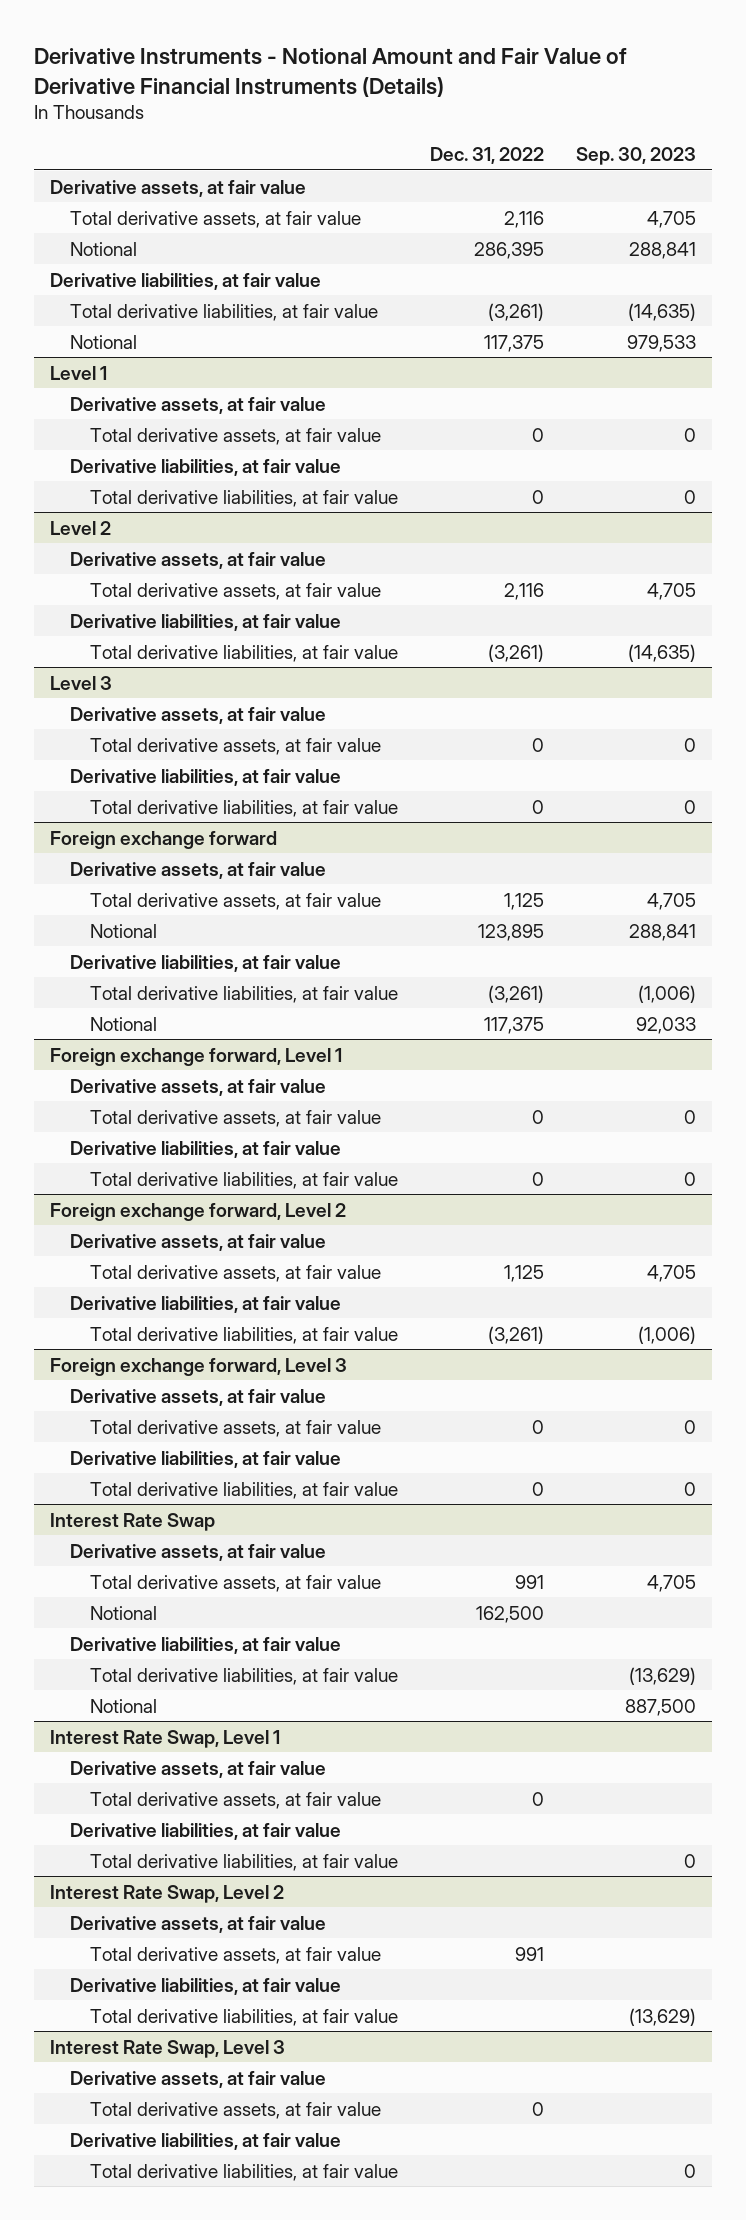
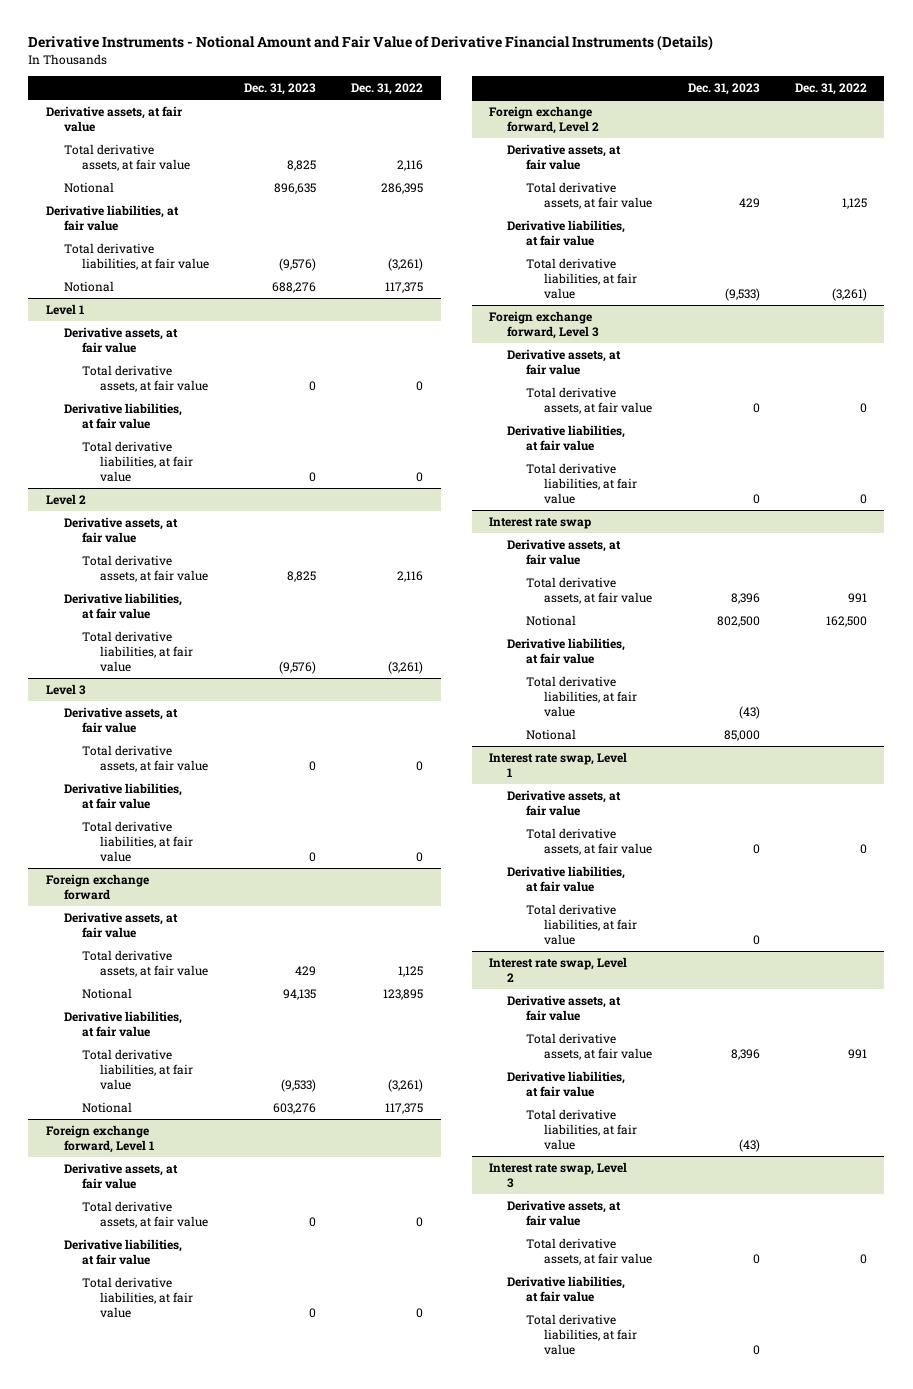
[575,147,696,166] Sep. 30, 2023 -> none
none -> [244,82,317,95] Dec. 31, 2023
[50,1512,216,1531] Interest Rate Swap -> [489,516,592,529] Interest rate swap
[50,1729,281,1748] Interest Rate Swap, Level 1 -> [489,751,628,778] Interest rate swap, Level 1
[50,1884,285,1903] Interest Rate Swap, Level 2 -> [489,956,628,983] Interest rate swap, Level 2
[50,2039,286,2058] Interest Rate Swap, Level 3 -> [489,1161,628,1189] Interest rate swap, Level 3

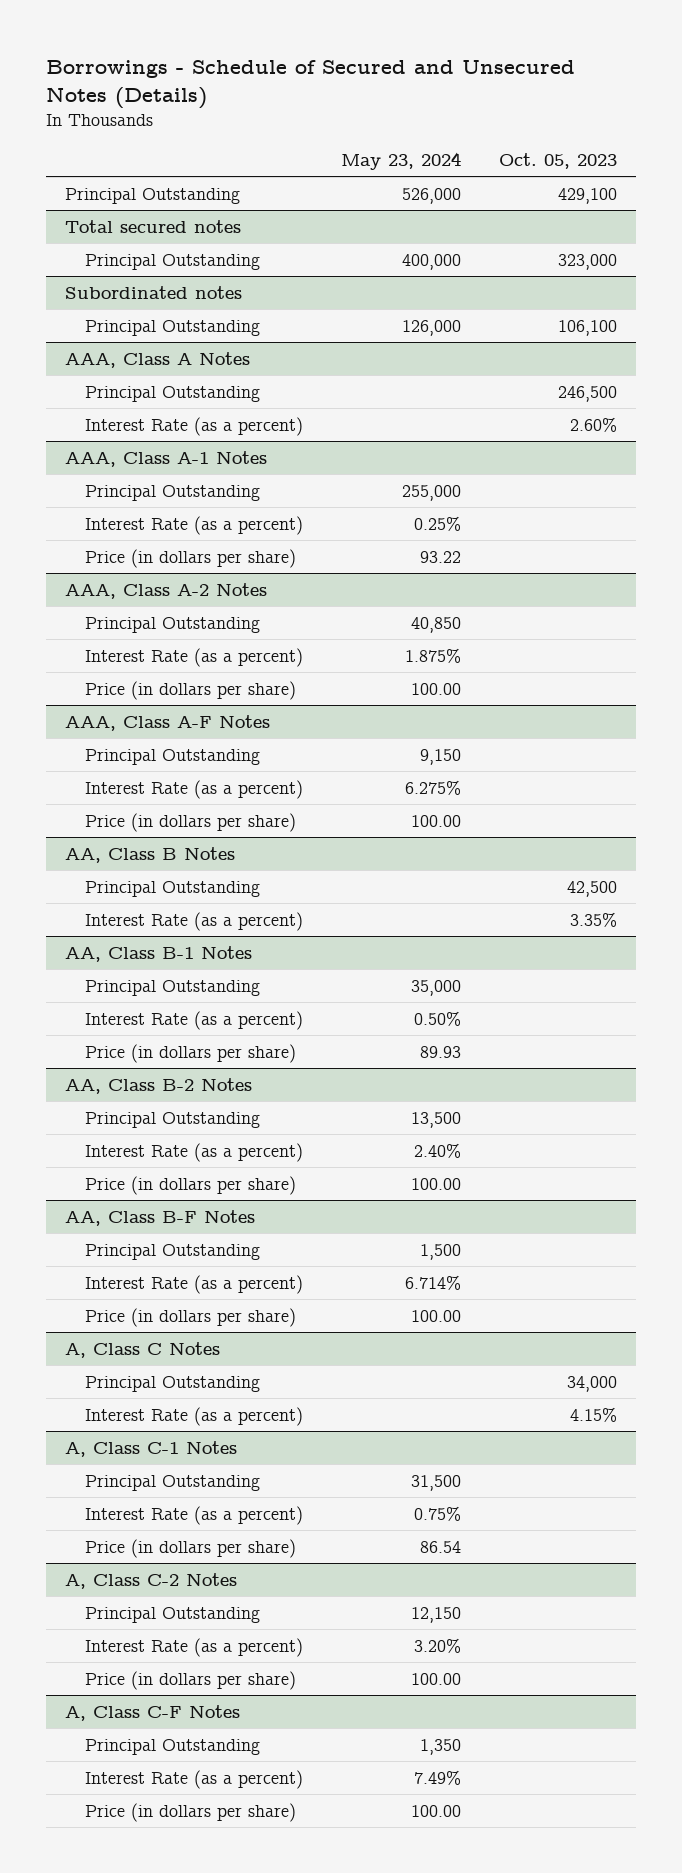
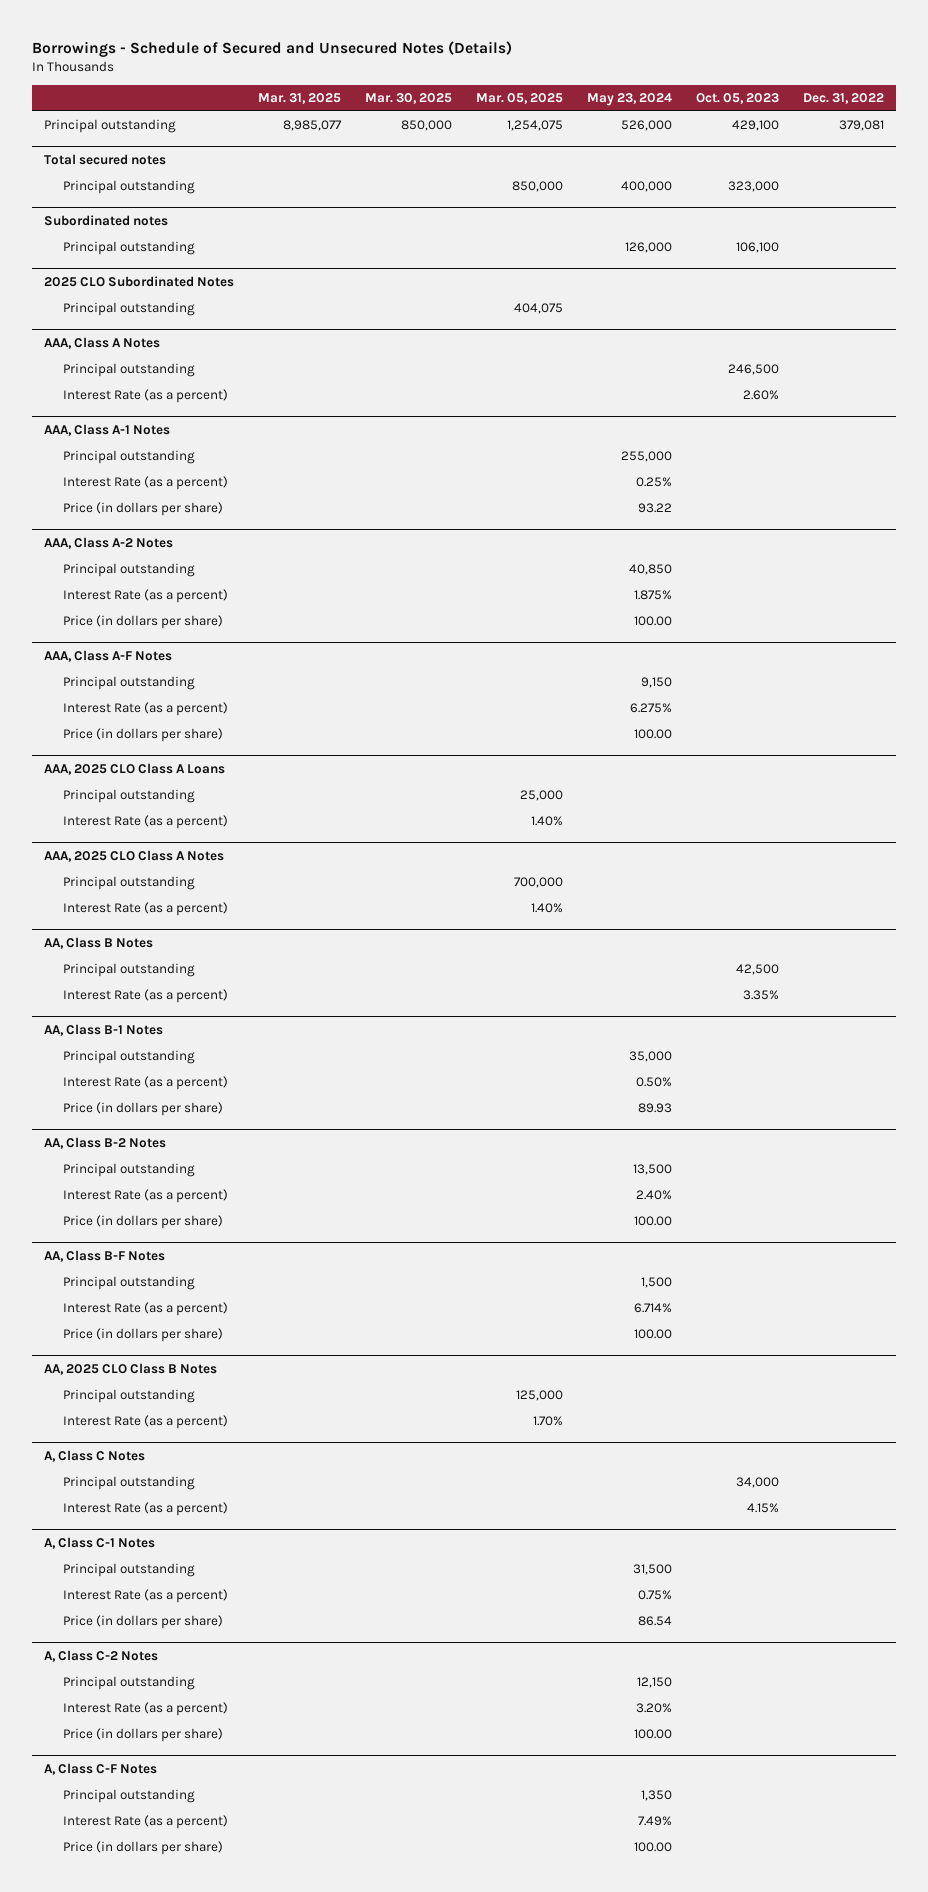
none -> [258,92,342,104] Mar. 31, 2025
none -> [365,92,453,104] Mar. 30, 2025
none -> [476,92,564,104] Mar. 05, 2025
none -> [803,92,885,104] Dec. 31, 2022
[64,187,240,204] Principal Outstanding -> [44,119,177,134] Principal outstanding
[84,253,260,270] Principal Outstanding -> [62,180,195,195] Principal outstanding
[84,319,260,336] Principal Outstanding -> [62,241,195,256] Principal outstanding
none -> [44,275,235,287] 2025 CLO Subordinated Notes
none -> [62,302,195,317] Principal outstanding
[84,385,260,402] Principal Outstanding -> [62,363,195,378] Principal outstanding
[84,484,260,501] Principal Outstanding -> [62,450,195,465] Principal outstanding
[84,616,260,633] Principal Outstanding -> [62,563,195,578] Principal outstanding
[84,748,260,765] Principal Outstanding -> [62,676,195,691] Principal outstanding
none -> [44,762,226,775] AAA, 2025 CLO Class A Loans
none -> [62,789,195,804] Principal outstanding
none -> [62,815,228,830] Interest Rate (as a percent)
none -> [44,849,225,862] AAA, 2025 CLO Class A Notes
none -> [62,876,195,891] Principal outstanding
none -> [62,902,228,917] Interest Rate (as a percent)
[84,880,260,897] Principal Outstanding -> [62,963,195,978] Principal outstanding
[84,979,260,996] Principal Outstanding -> [62,1050,195,1065] Principal outstanding
[84,1111,260,1128] Principal Outstanding -> [62,1163,195,1178] Principal outstanding
[84,1243,260,1260] Principal Outstanding -> [62,1276,195,1291] Principal outstanding
none -> [44,1362,218,1375] AA, 2025 CLO Class B Notes
none -> [62,1389,195,1404] Principal outstanding
none -> [62,1415,228,1430] Interest Rate (as a percent)
[84,1375,260,1392] Principal Outstanding -> [62,1476,195,1491] Principal outstanding
[84,1474,260,1491] Principal Outstanding -> [62,1563,195,1578] Principal outstanding
[84,1606,260,1623] Principal Outstanding -> [62,1676,195,1691] Principal outstanding
[84,1738,260,1755] Principal Outstanding -> [62,1789,195,1804] Principal outstanding

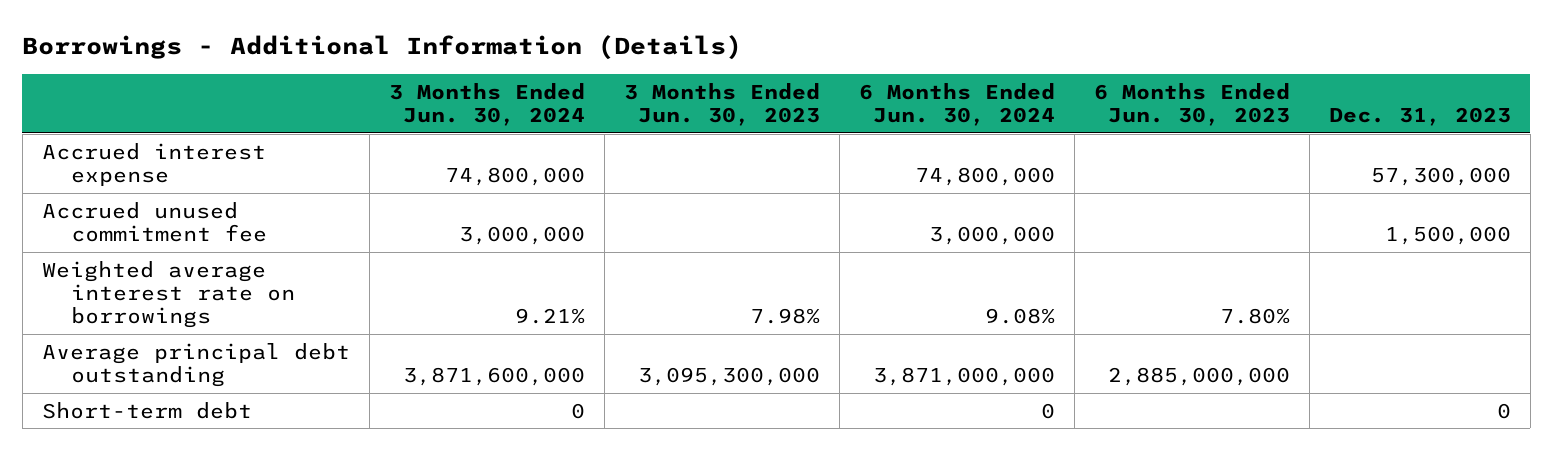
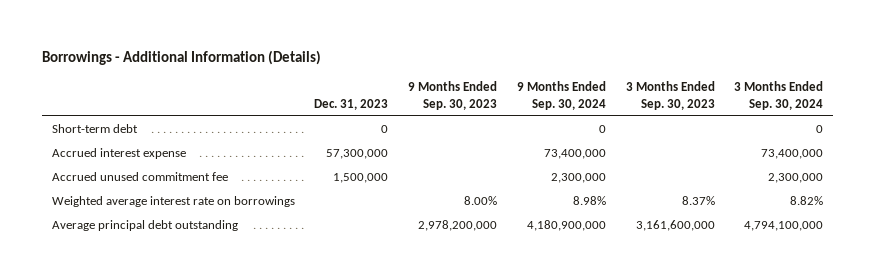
[388,82,585,127] 3 Months Ended Jun. 30, 2024 -> none
[623,82,820,127] 3 Months Ended Jun. 30, 2023 -> none
[858,82,1055,127] 6 Months Ended Jun. 30, 2024 -> none
[1093,82,1290,127] 6 Months Ended Jun. 30, 2023 -> none
none -> [408,81,498,111] 9 Months Ended Sep. 30, 2023
none -> [516,81,606,111] 9 Months Ended Sep. 30, 2024
none -> [625,81,715,111] 3 Months Ended Sep. 30, 2023
none -> [734,81,824,111] 3 Months Ended Sep. 30, 2024
[41,401,252,419] Short-term debt -> [51,124,138,134] Short-term debt

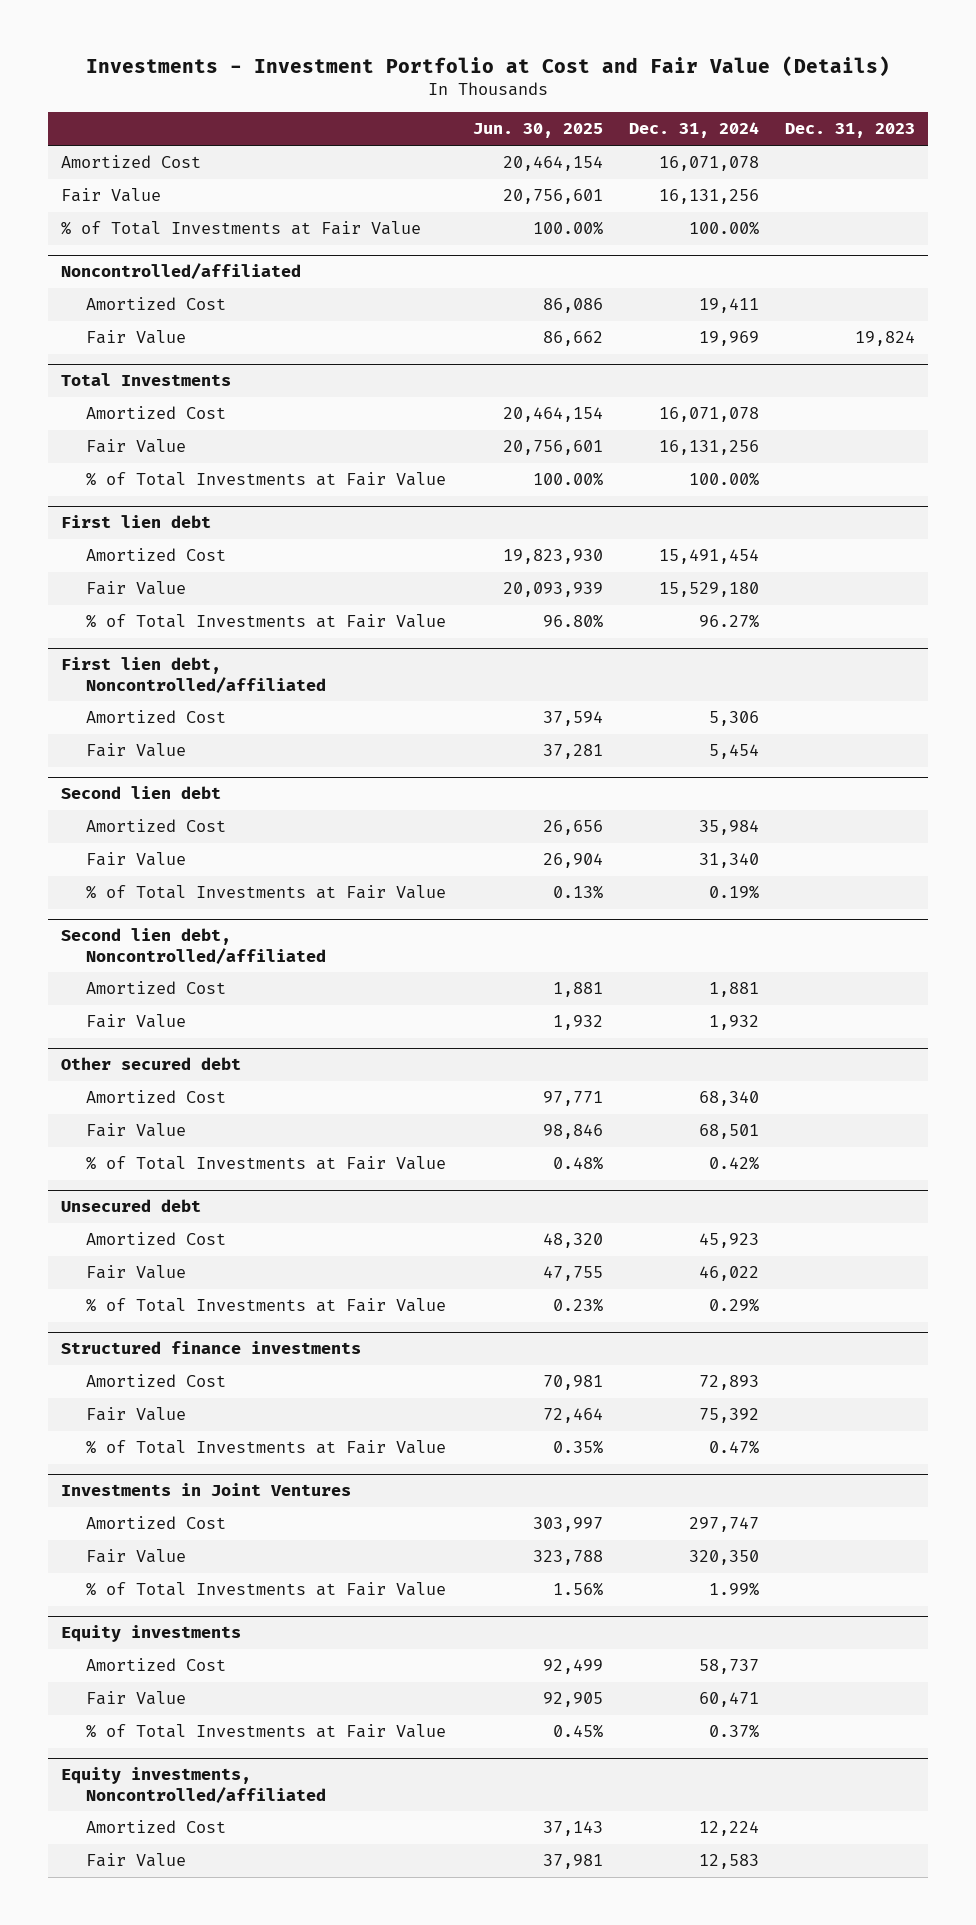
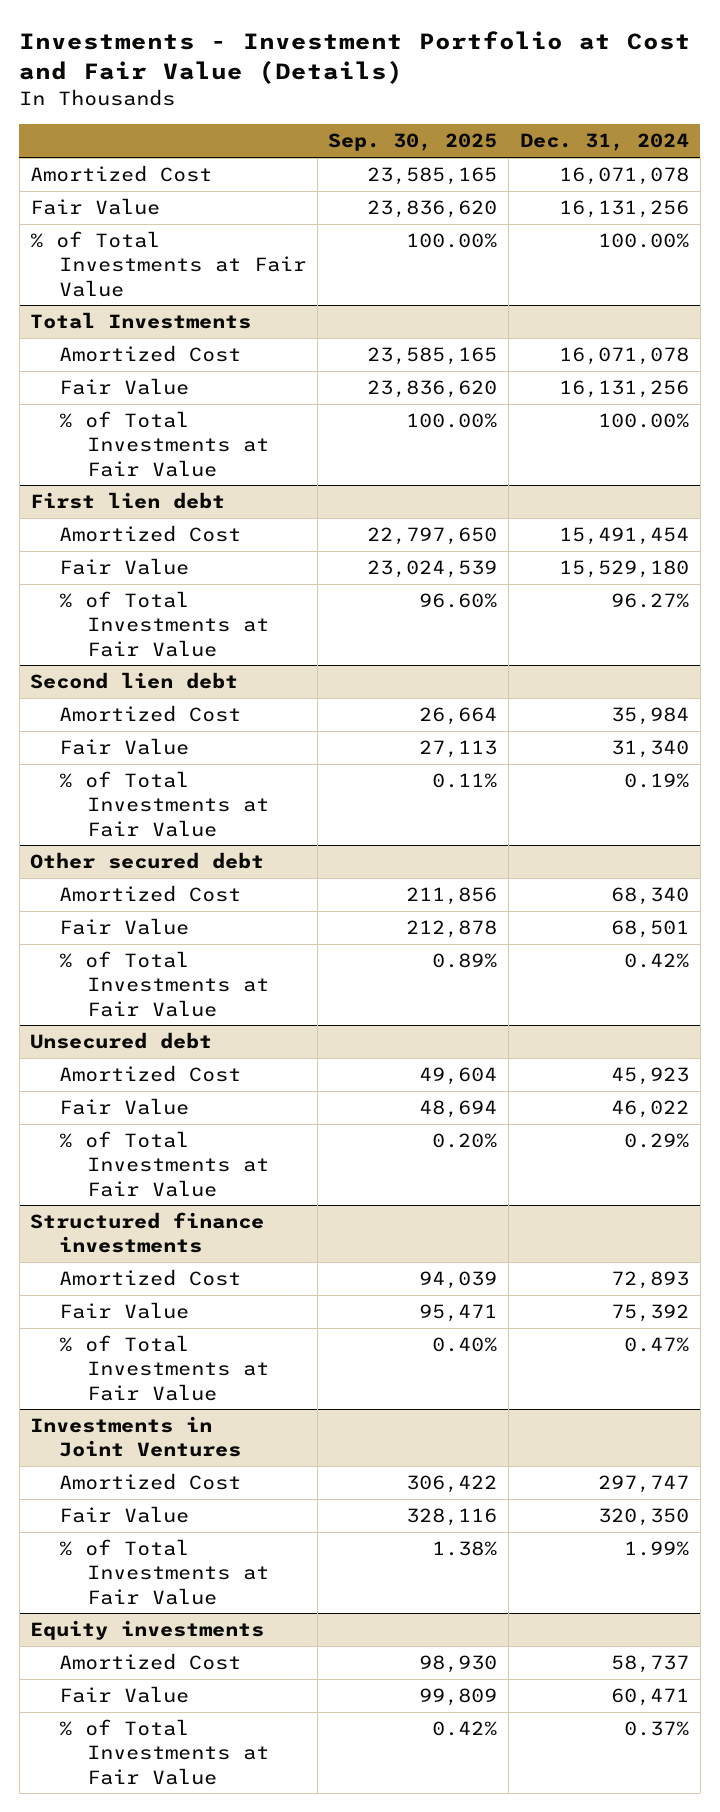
[472,123,603,139] Jun. 30, 2025 -> none
[785,123,916,139] Dec. 31, 2023 -> none
none -> [328,133,498,152] Sep. 30, 2025
[60,263,301,280] Noncontrolled/affiliated -> none
[86,297,227,311] Amortized Cost -> none
[86,330,187,345] Fair Value -> none
[60,657,327,693] First lien debt, Noncontrolled/affiliated -> none
[86,710,227,724] Amortized Cost -> none
[86,743,187,758] Fair Value -> none
[60,928,327,964] Second lien debt, Noncontrolled/affiliated -> none
[86,981,227,995] Amortized Cost -> none
[86,1014,187,1029] Fair Value -> none
[60,1767,327,1803] Equity investments, Noncontrolled/affiliated -> none
[86,1820,227,1834] Amortized Cost -> none
[86,1853,187,1868] Fair Value -> none

